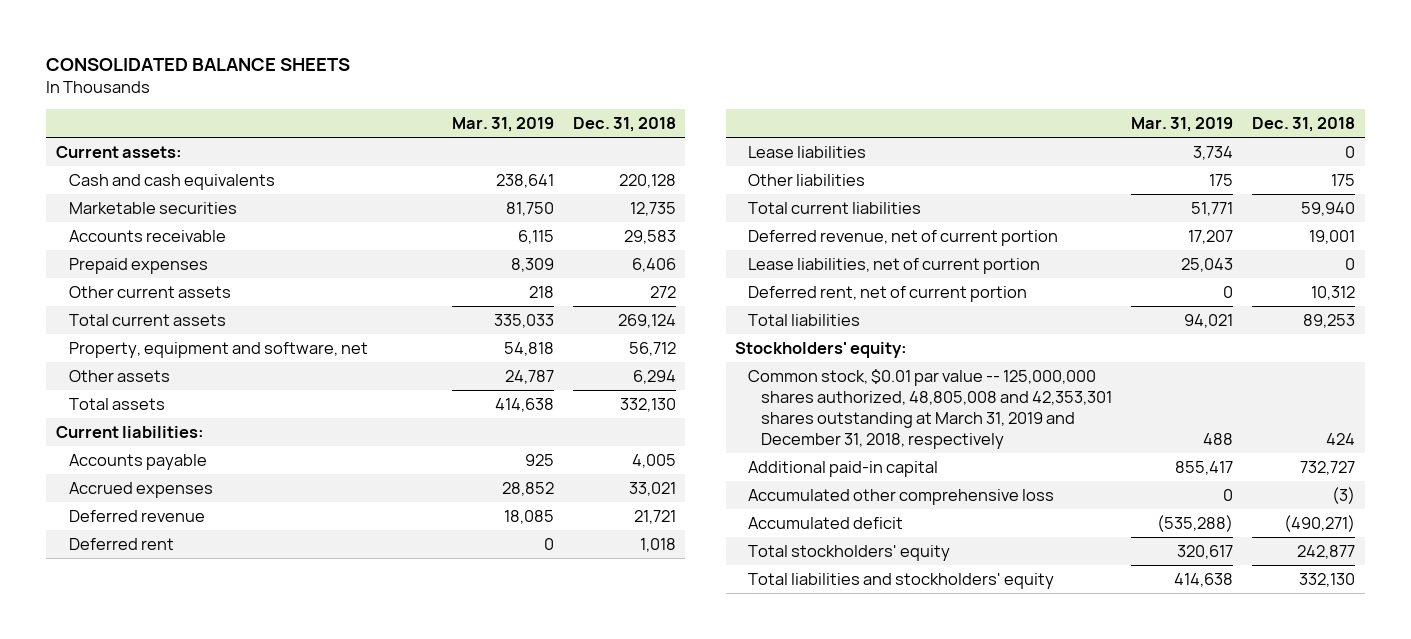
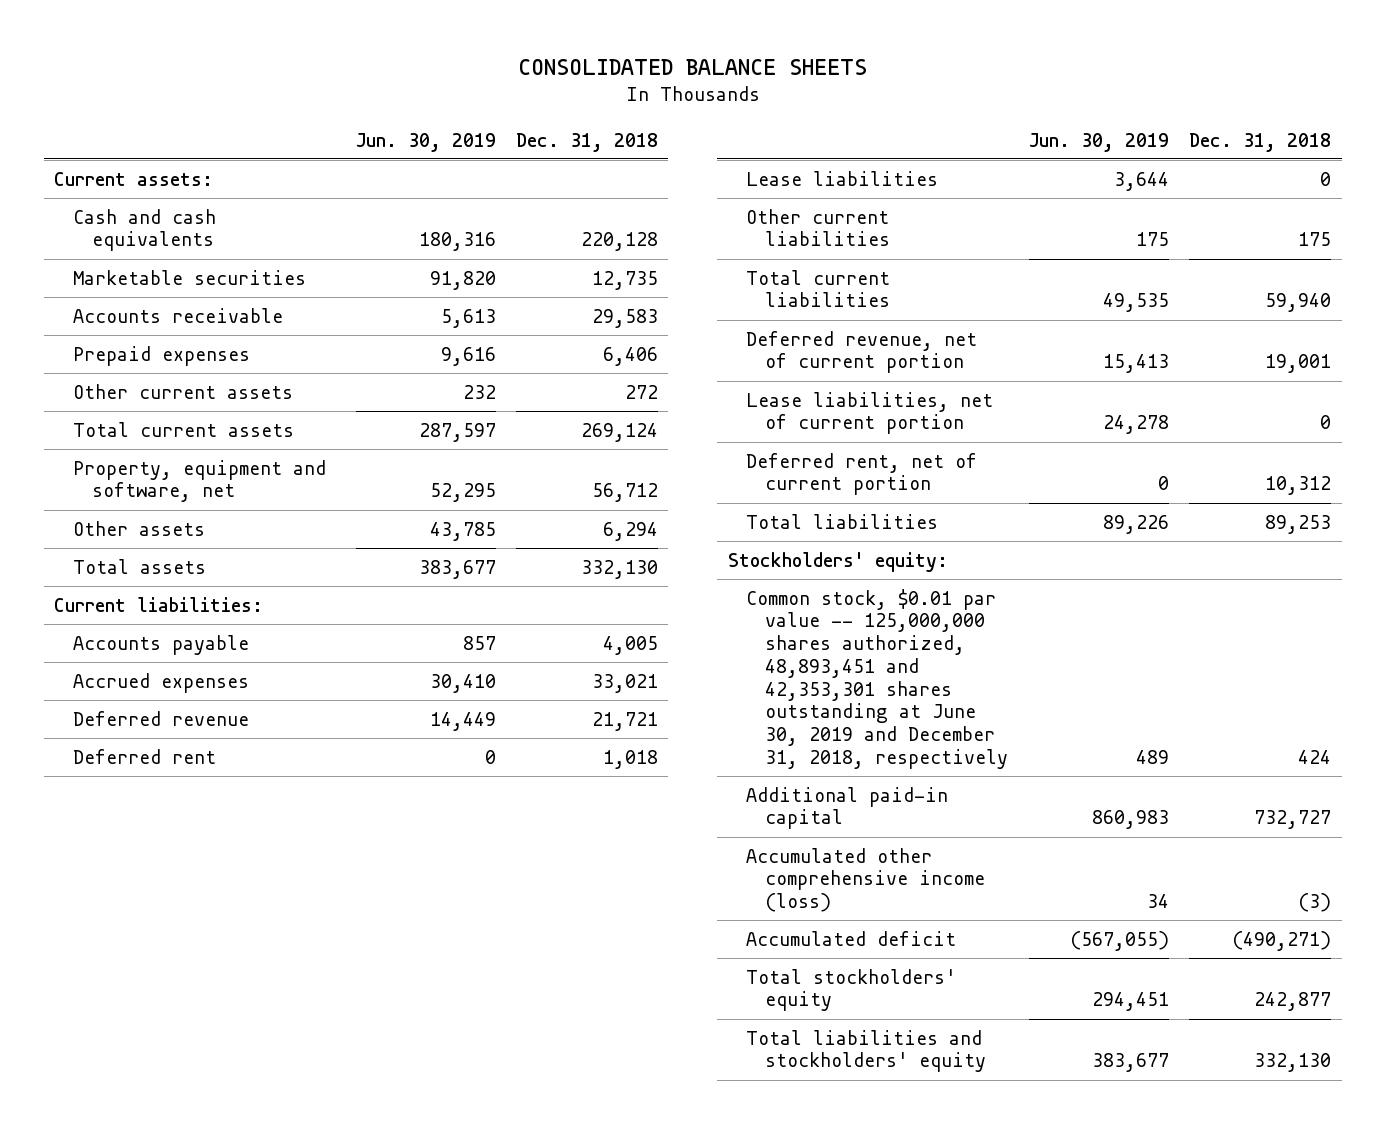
[451,117,554,133] Mar. 31, 2019 -> none
none -> [355,132,496,152] Jun. 30, 2019
[748,173,866,186] Other liabilities -> [746,208,891,247] Other current liabilities
[748,368,1113,449] Common stock, $0.01 par value -- 125,000,000 shares authorized, 48,805,008 and 42,353,301 shares outstanding at March 31, 2019 and December 31, 2018, respectively -> [746,588,1009,769] Common stock, $0.01 par value -- 125,000,000 shares authorized, 48,893,451 and 42,353,301 shares outstanding at June 30, 2019 and December 31, 2018, respectively
[748,488,1055,505] Accumulated other comprehensive loss -> [746,847,986,913] Accumulated other comprehensive income (loss)

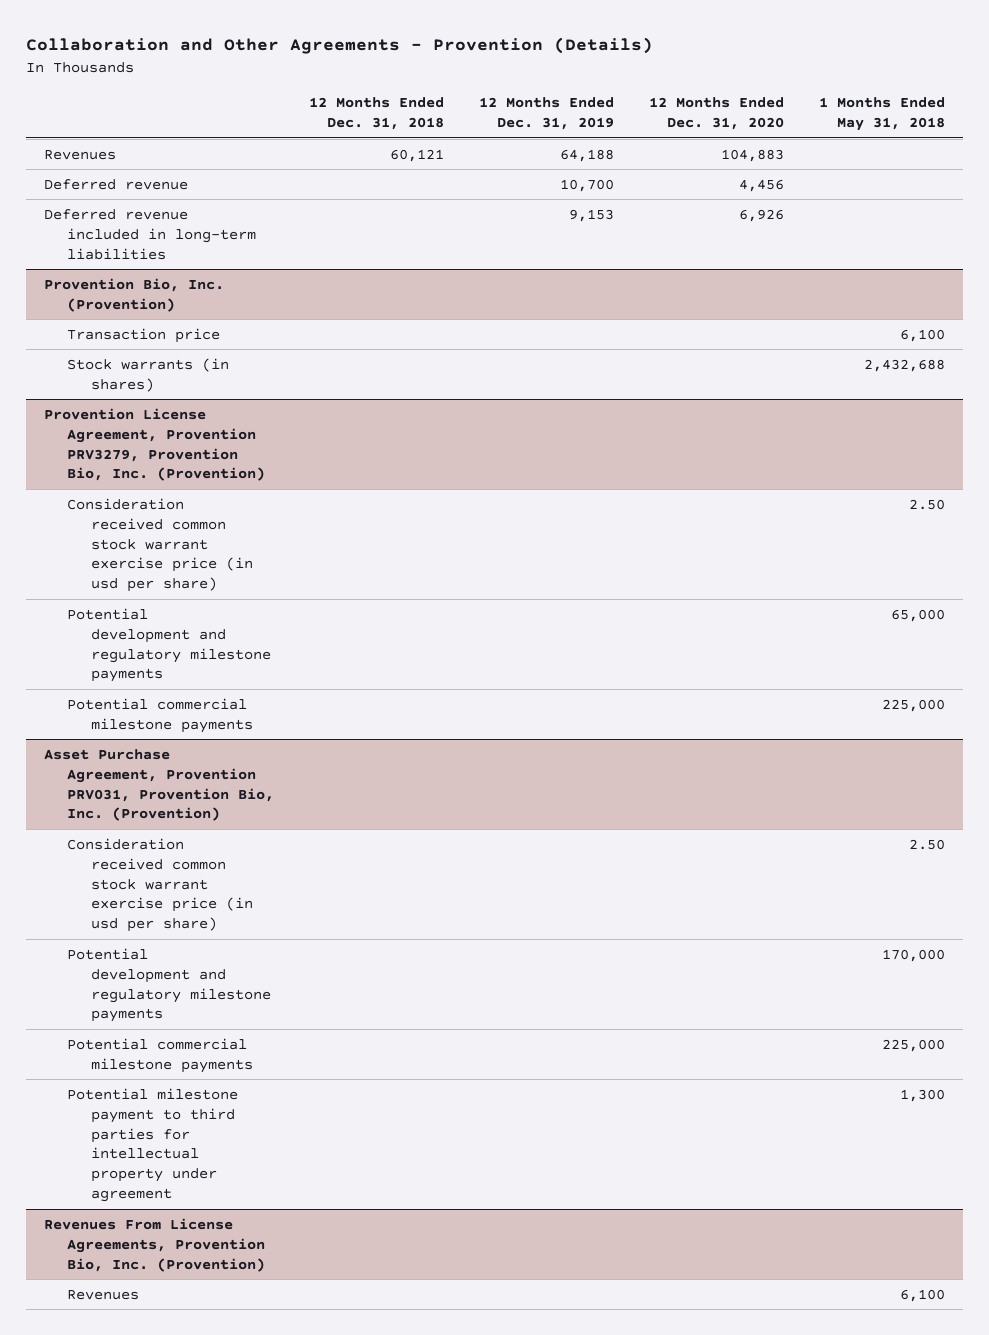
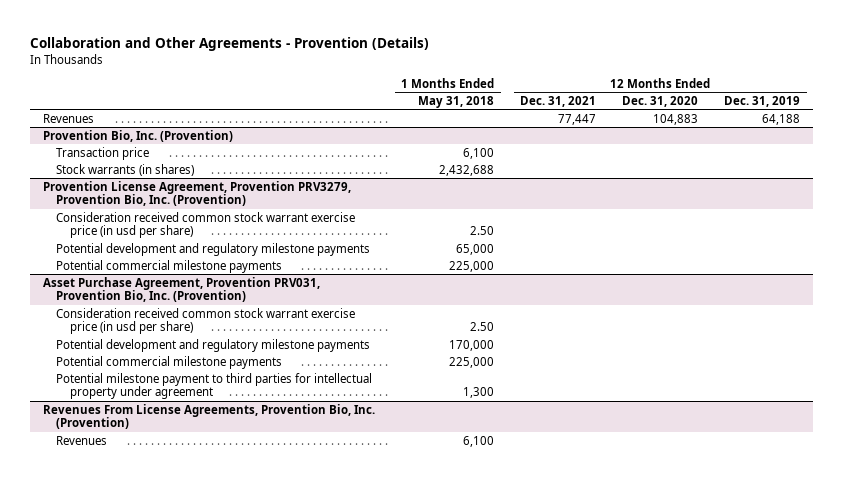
[309,97,445,130] 12 Months Ended Dec. 31, 2018 -> none
none -> [520,95,597,107] Dec. 31, 2021
[43,178,188,190] Deferred revenue -> none
[43,208,257,260] Deferred revenue included in long-term liabilities -> none

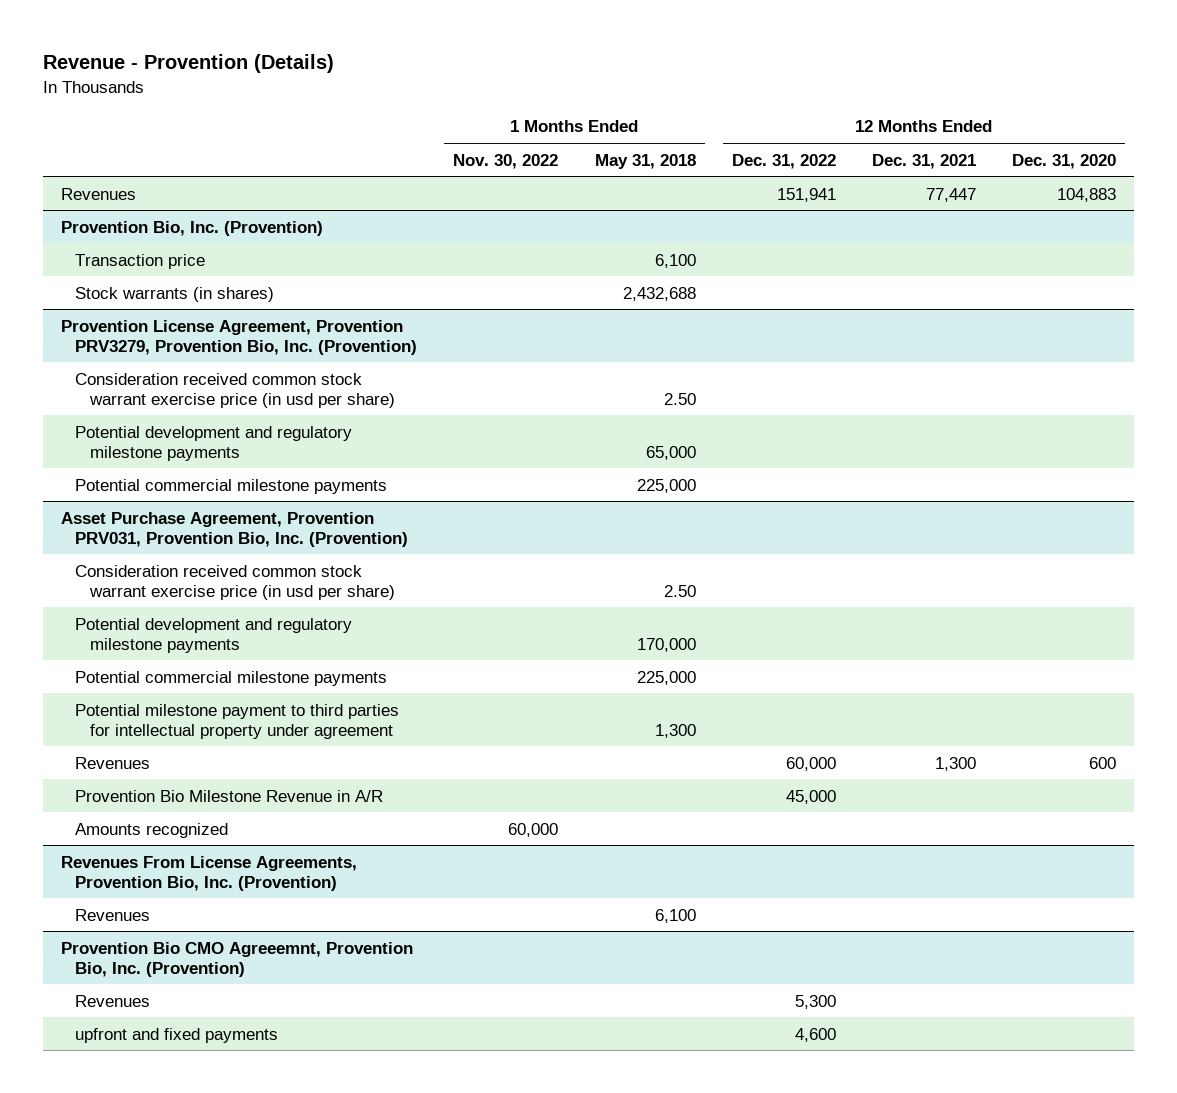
[30,37,430,52] Collaboration and Other Agreements - Provention (Details) -> [42,54,334,74] Revenue - Provention (Details)
[724,95,801,107] Dec. 31, 2019 -> none
none -> [453,153,559,169] Nov. 30, 2022
none -> [731,153,836,169] Dec. 31, 2022
none -> [75,756,151,769] Revenues
none -> [75,789,384,802] Provention Bio Milestone Revenue in A/R
none -> [75,822,229,838] Amounts recognized
none -> [60,941,413,977] Provention Bio CMO Agreeemnt, Provention Bio, Inc. (Provention)
none -> [75,994,151,1007] Revenues
none -> [75,1027,279,1043] upfront and fixed payments

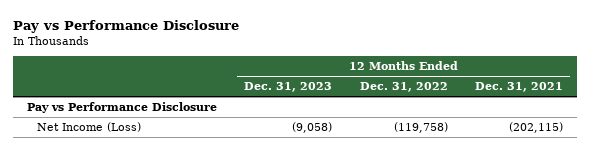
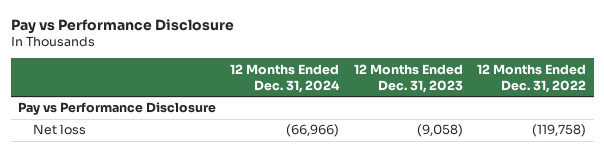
[475,82,564,93] Dec. 31, 2021 -> none
none -> [230,63,341,93] 12 Months Ended Dec. 31, 2024
[36,122,141,133] Net Income (Loss) -> [32,124,86,136] Net loss

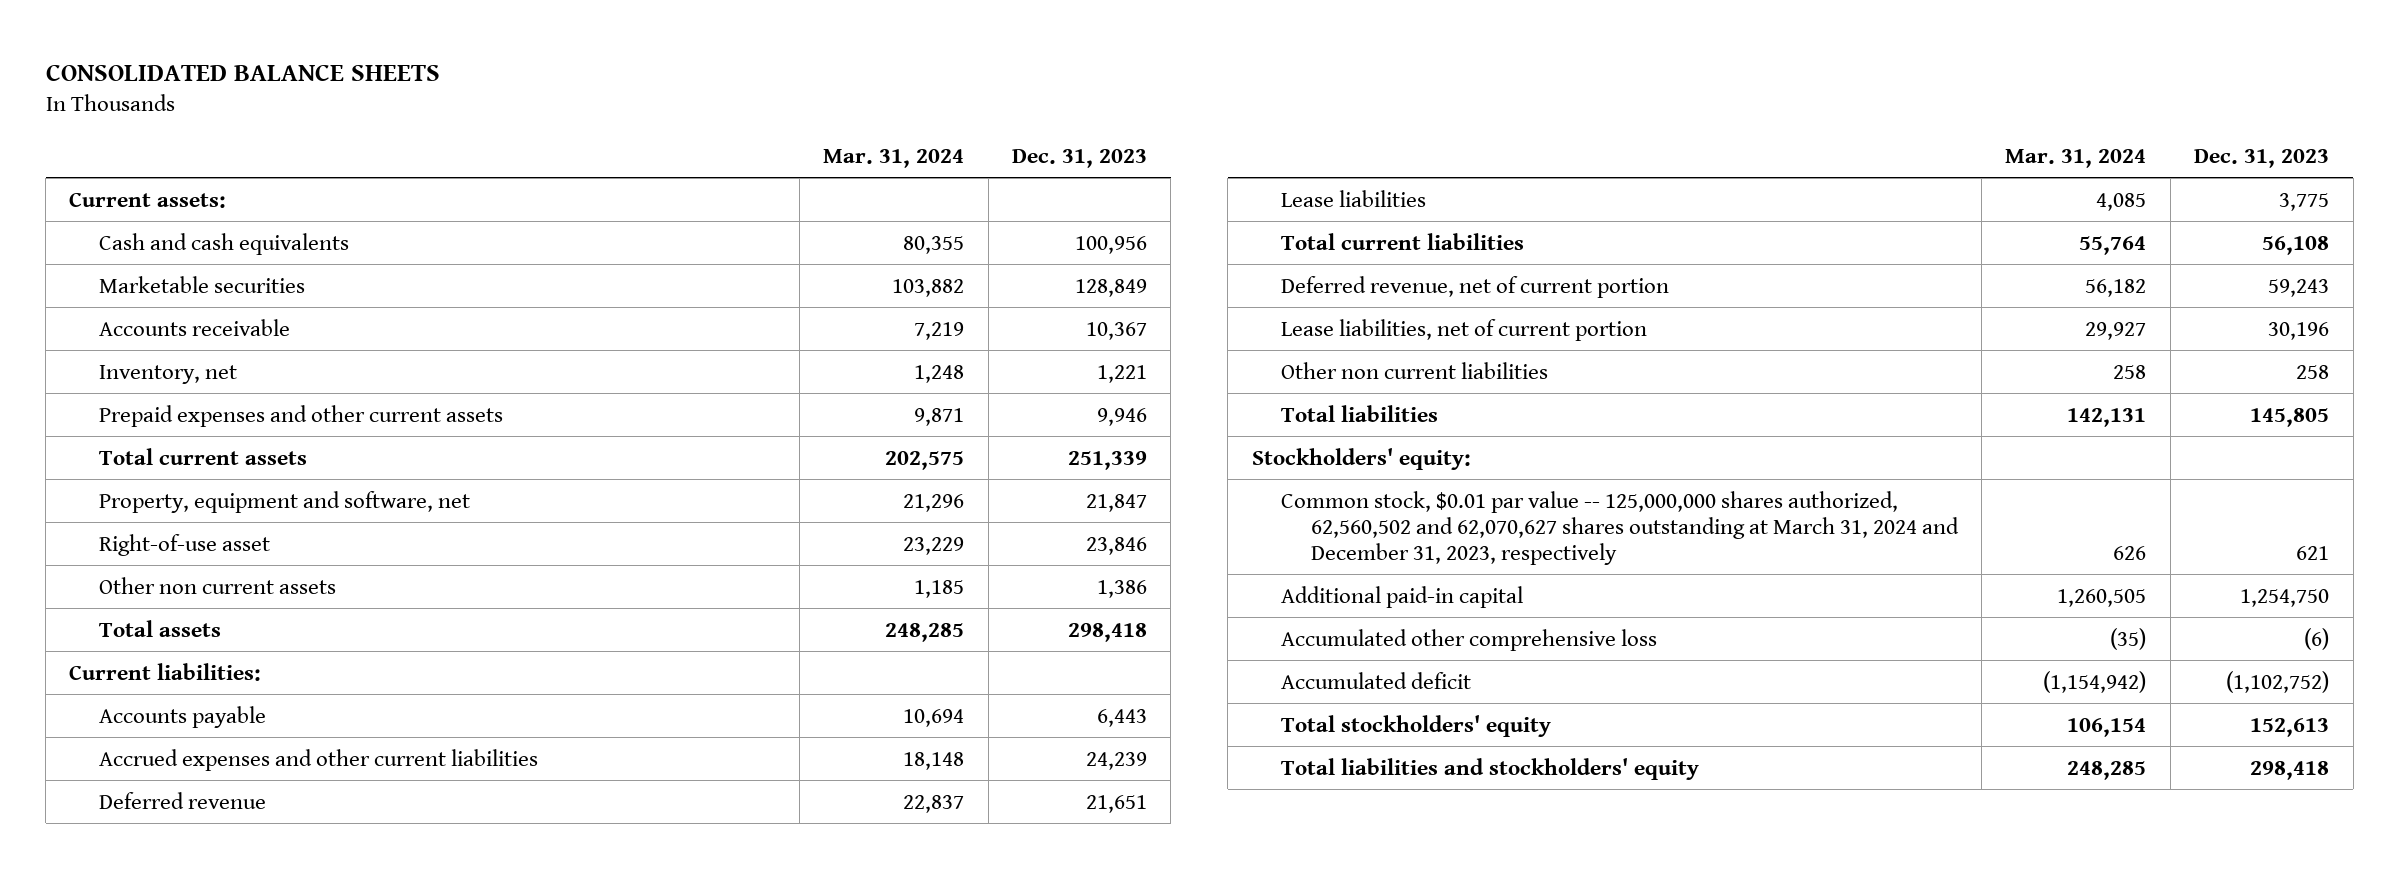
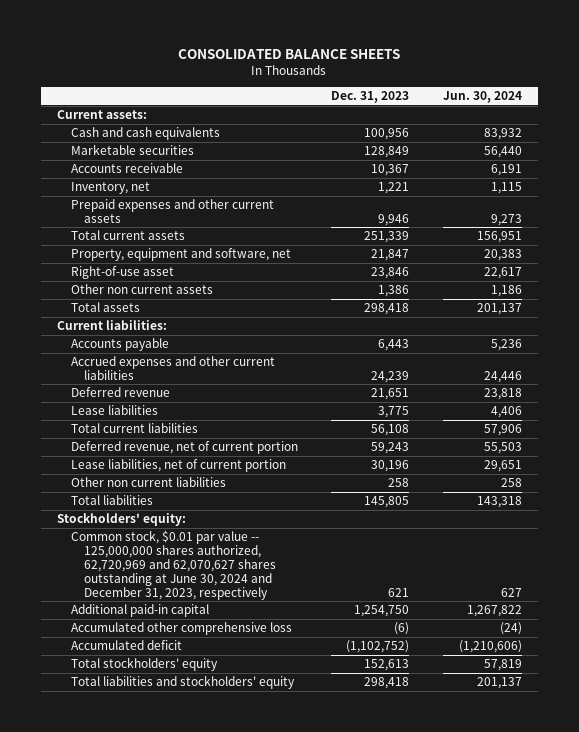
[823,148,965,168] Mar. 31, 2024 -> none
none -> [442,91,522,104] Jun. 30, 2024
[1281,490,1959,565] Common stock, $0.01 par value -- 125,000,000 shares authorized, 62,560,502 and 62,070,627 shares outstanding at March 31, 2024 and December 31, 2023, respectively -> [70,530,277,600] Common stock, $0.01 par value -- 125,000,000 shares authorized, 62,720,969 and 62,070,627 shares outstanding at June 30, 2024 and December 31, 2023, respectively

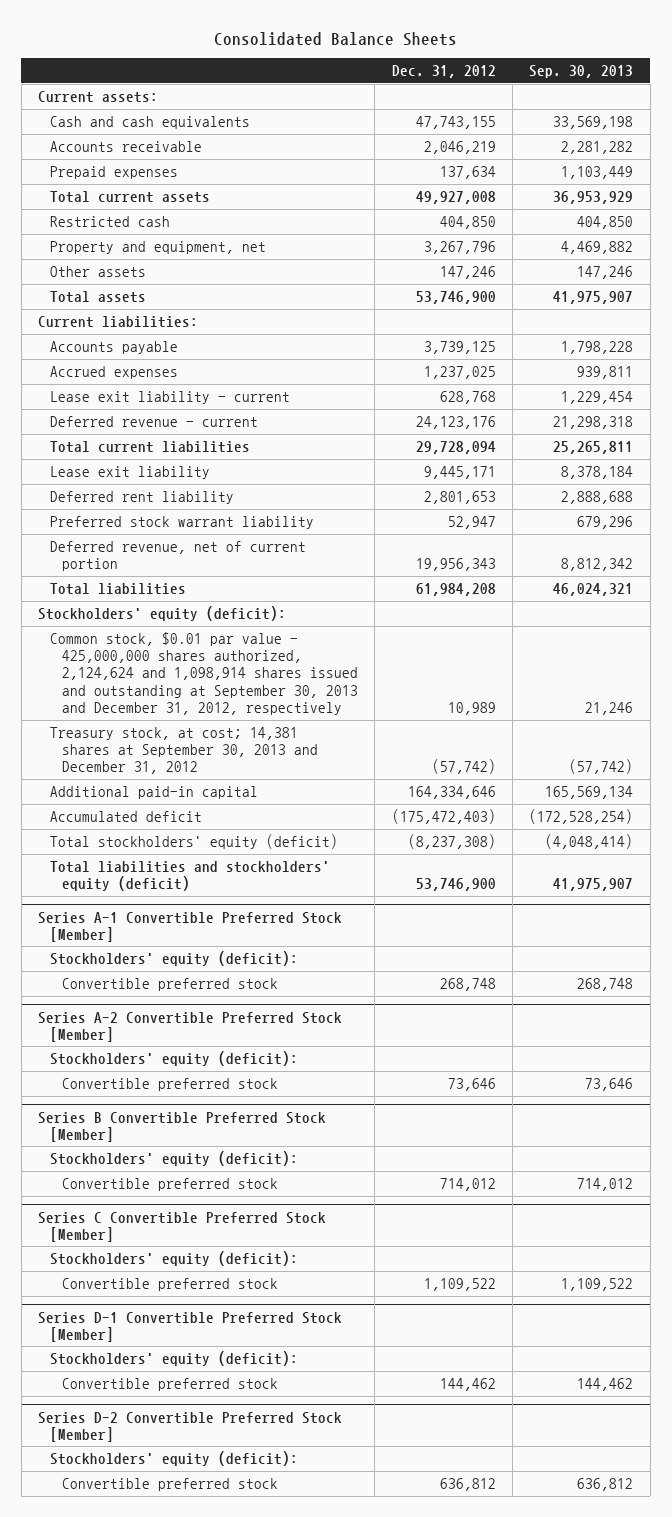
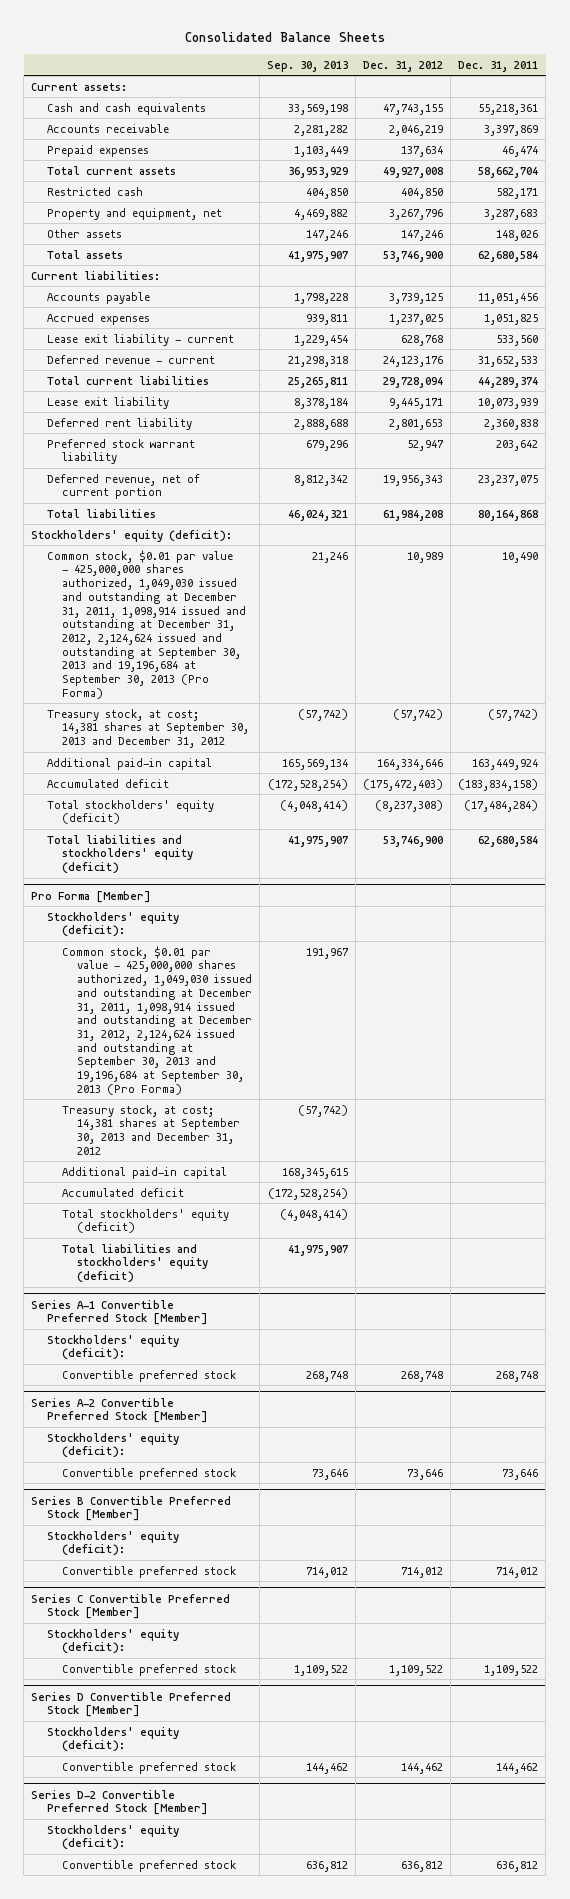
none -> [458,60,539,72] Dec. 31, 2011
[50,631,358,715] Common stock, $0.01 par value - 425,000,000 shares authorized, 2,124,624 and 1,098,914 shares issued and outstanding at September 30, 2013 and December 31, 2012, respectively -> [46,549,246,699] Common stock, $0.01 par value - 425,000,000 shares authorized, 1,049,030 issued and outstanding at December 31, 2011, 1,098,914 issued and outstanding at December 31, 2012, 2,124,624 issued and outstanding at September 30, 2013 and 19,196,684 at September 30, 2013 (Pro Forma)
none -> [31,890,152,903] Pro Forma [Member]
none -> [46,911,179,938] Stockholders' equity (deficit):
none -> [61,945,252,1095] Common stock, $0.01 par value - 425,000,000 shares authorized, 1,049,030 issued and outstanding at December 31, 2011, 1,098,914 issued and outstanding at December 31, 2012, 2,124,624 issued and outstanding at September 30, 2013 and 19,196,684 at September 30, 2013 (Pro Forma)
none -> [61,1104,240,1155] Treasury stock, at cost; 14,381 shares at September 30, 2013 and December 31, 2012
none -> [61,1166,227,1179] Additional paid-in capital
none -> [61,1187,184,1197] Accumulated deficit
none -> [61,1208,229,1234] Total stockholders' equity (deficit)
none -> [61,1243,208,1284] Total liabilities and stockholders' equity (deficit)
[38,1311,343,1342] Series D-1 Convertible Preferred Stock [Member] -> [31,1691,232,1718] Series D Convertible Preferred Stock [Member]

